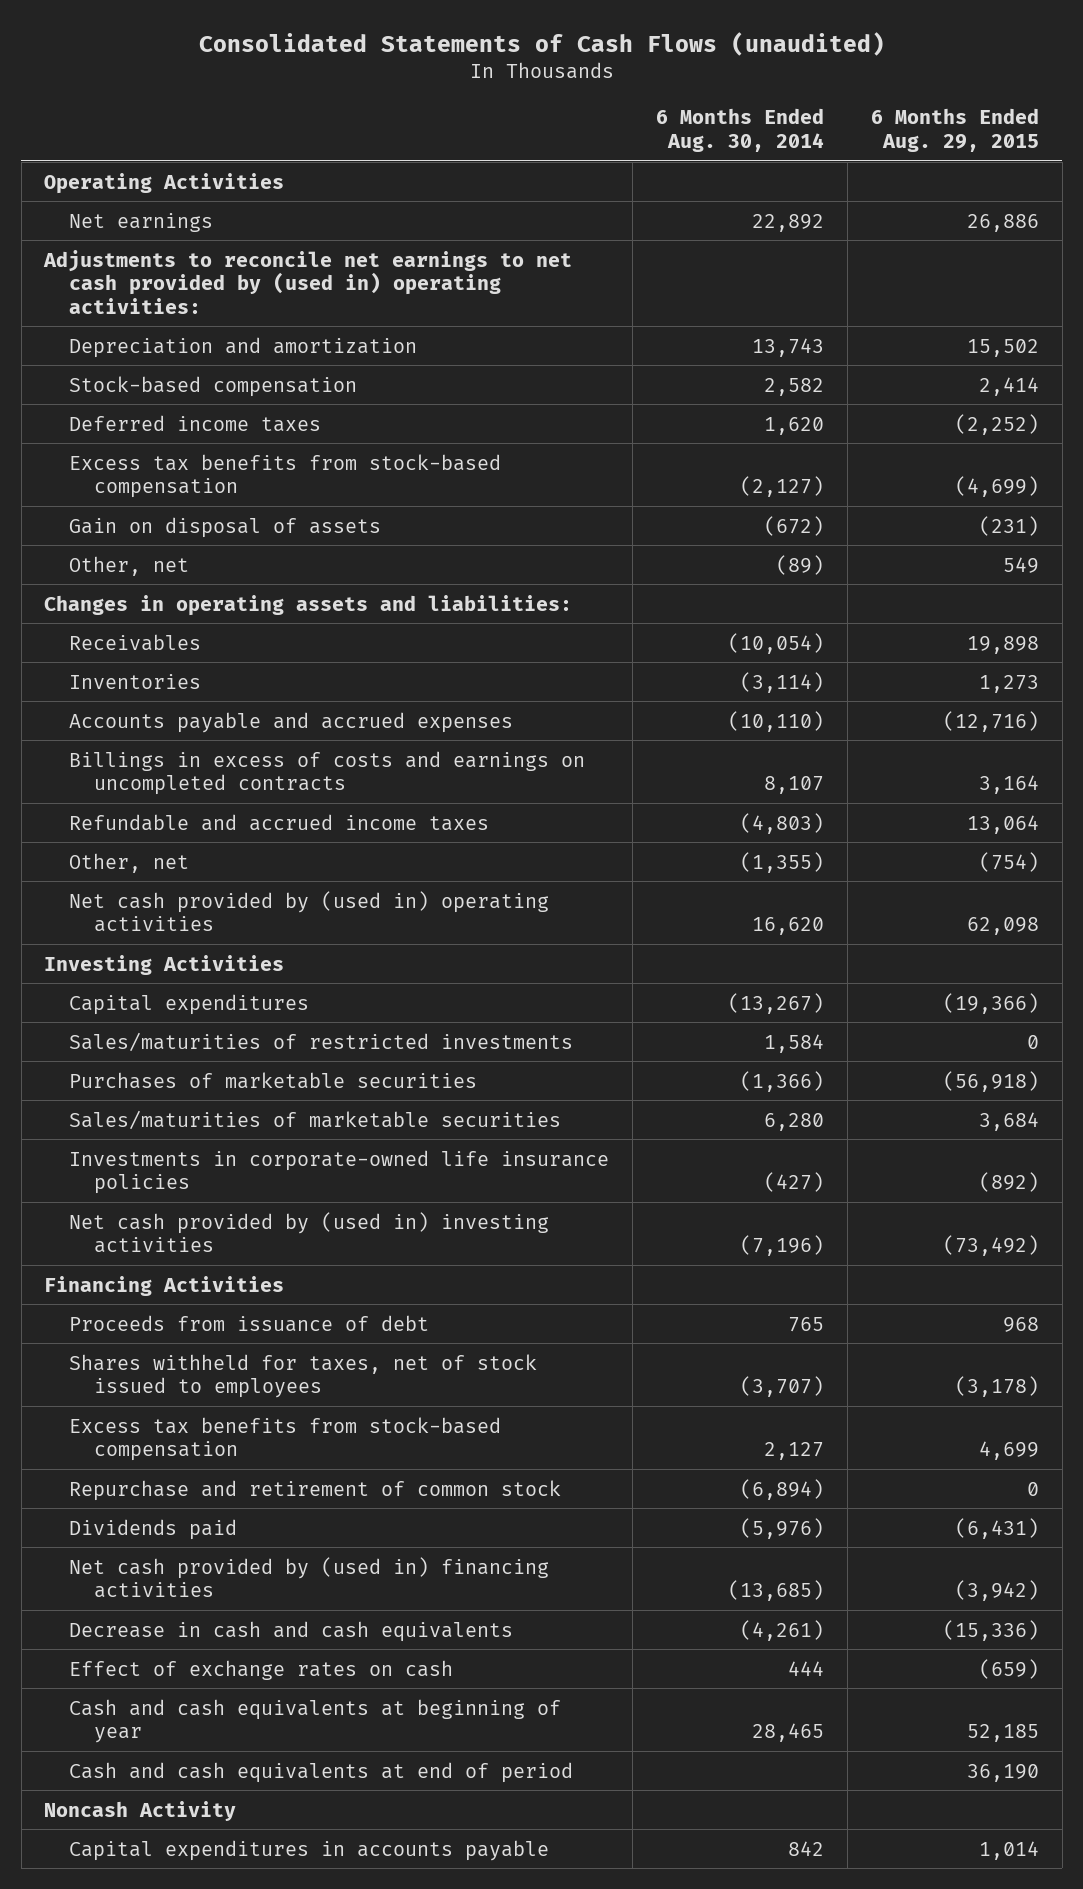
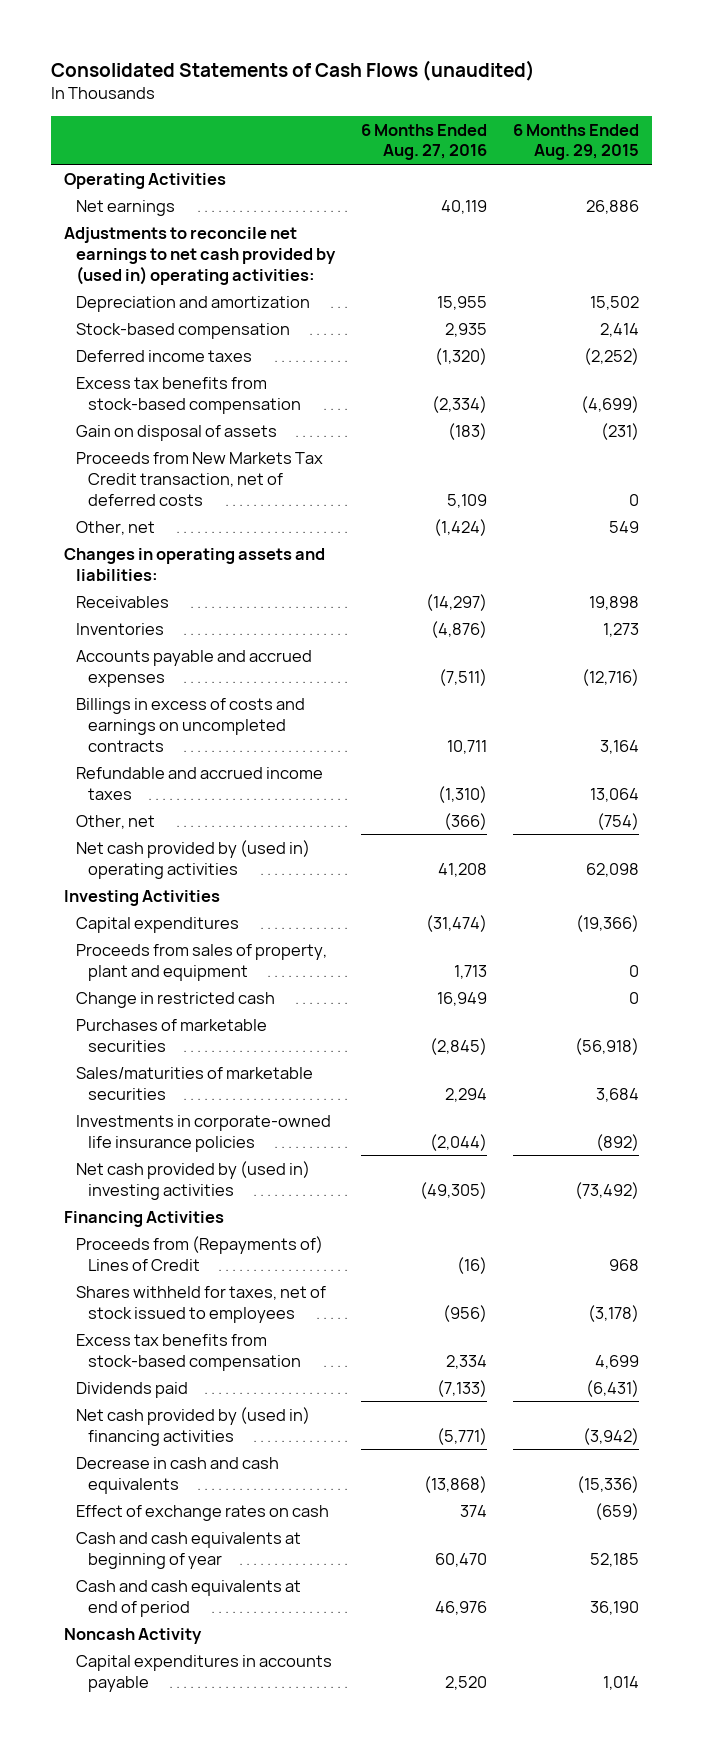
[656,108,825,153] 6 Months Ended Aug. 30, 2014 -> none
none -> [361,123,488,161] 6 Months Ended Aug. 27, 2016
none -> [76,451,324,506] Proceeds from New Markets Tax Credit transaction, net of deferred costs
[69,1031,574,1052] Sales/maturities of restricted investments -> none
none -> [76,943,328,981] Proceeds from sales of property, plant and equipment
none -> [76,991,276,1008] Change in restricted cash
[69,1314,430,1332] Proceeds from issuance of debt -> [76,1235,324,1271] Proceeds from (Repayments of) Lines of Credit
[69,1479,562,1501] Repurchase and retirement of common stock -> none

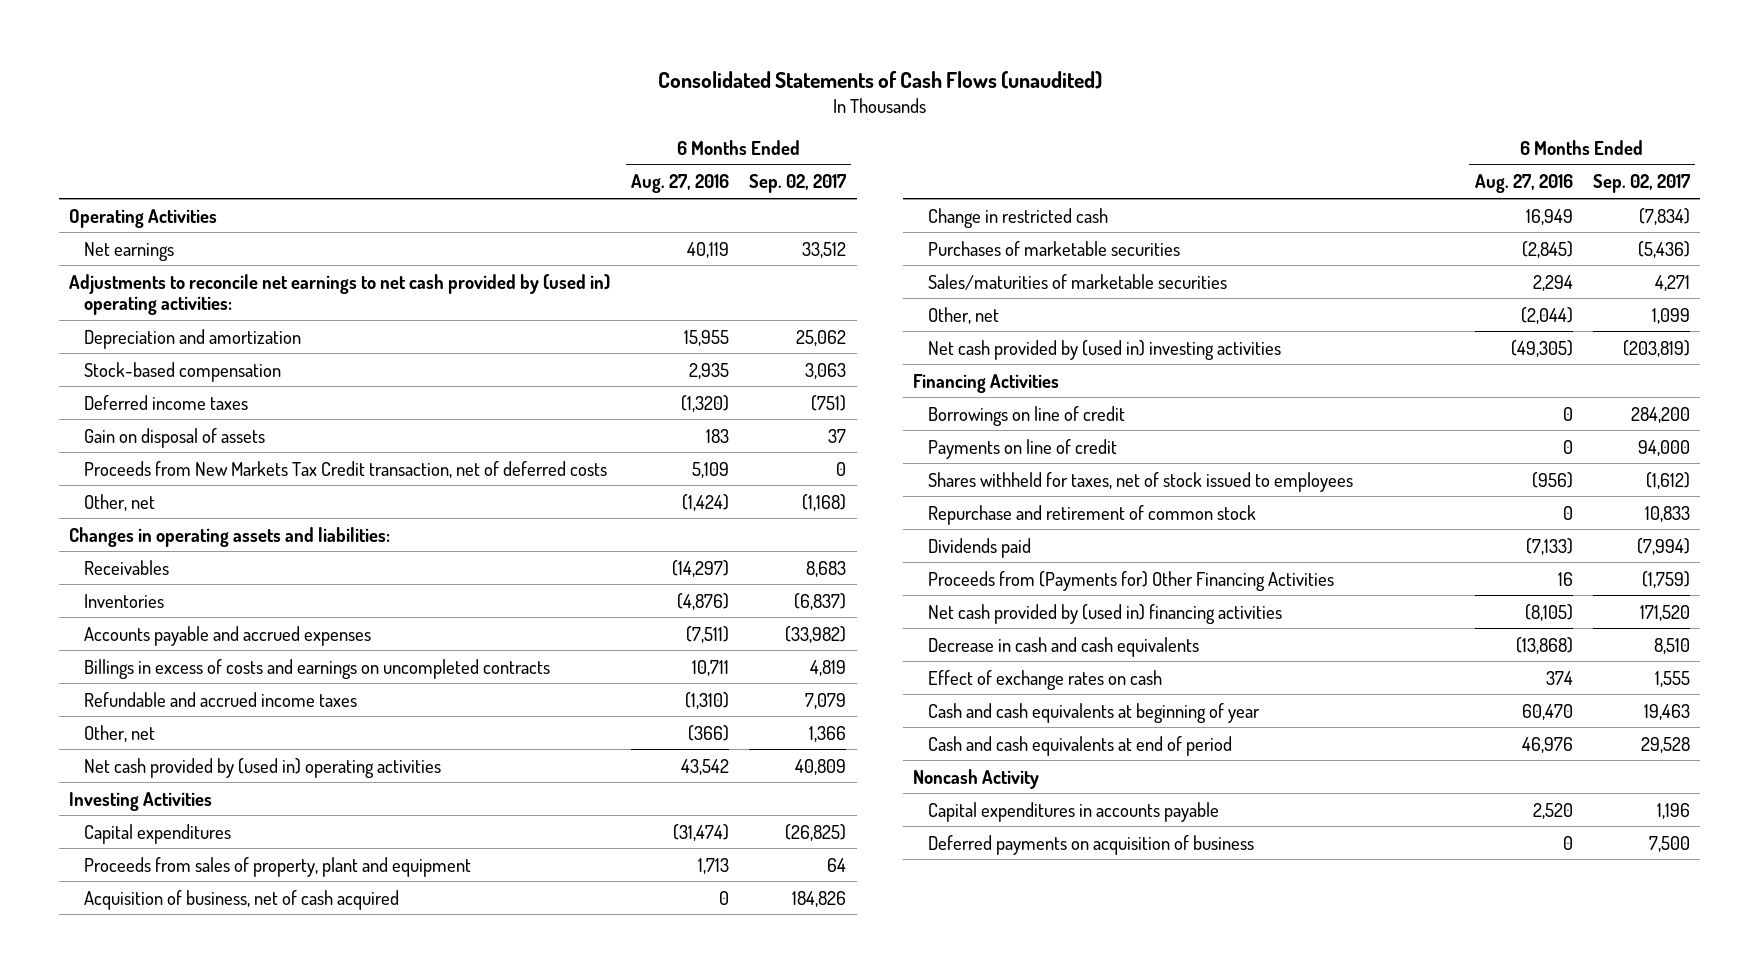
[512,123,639,161] 6 Months Ended Aug. 29, 2015 -> none
none -> [749,174,847,194] Sep. 02, 2017
[76,376,302,414] Excess tax benefits from stock-based compensation -> none
[448,422,488,440] (183) -> [705,428,729,443] 183
[438,862,488,877] 41,208 -> [680,758,729,775] 43,542
none -> [83,889,399,910] Acquisition of business, net of cash acquired
[76,1114,332,1152] Investments in corporate-owned life insurance policies -> [927,306,999,324] Other, net
[76,1235,324,1271] Proceeds from (Repayments of) Lines of Credit -> [927,405,1125,426] Borrowings on line of credit
[457,1256,488,1274] (16) -> [1562,406,1573,421] 0
none -> [927,438,1117,459] Payments on line of credit
[76,1333,302,1371] Excess tax benefits from stock-based compensation -> none
none -> [927,504,1256,525] Repurchase and retirement of common stock
none -> [927,570,1334,591] Proceeds from (Payments for) Other Financing Activities
[437,1427,488,1445] (5,771) -> [1524,603,1573,621] (8,105)
none -> [927,834,1254,855] Deferred payments on acquisition of business

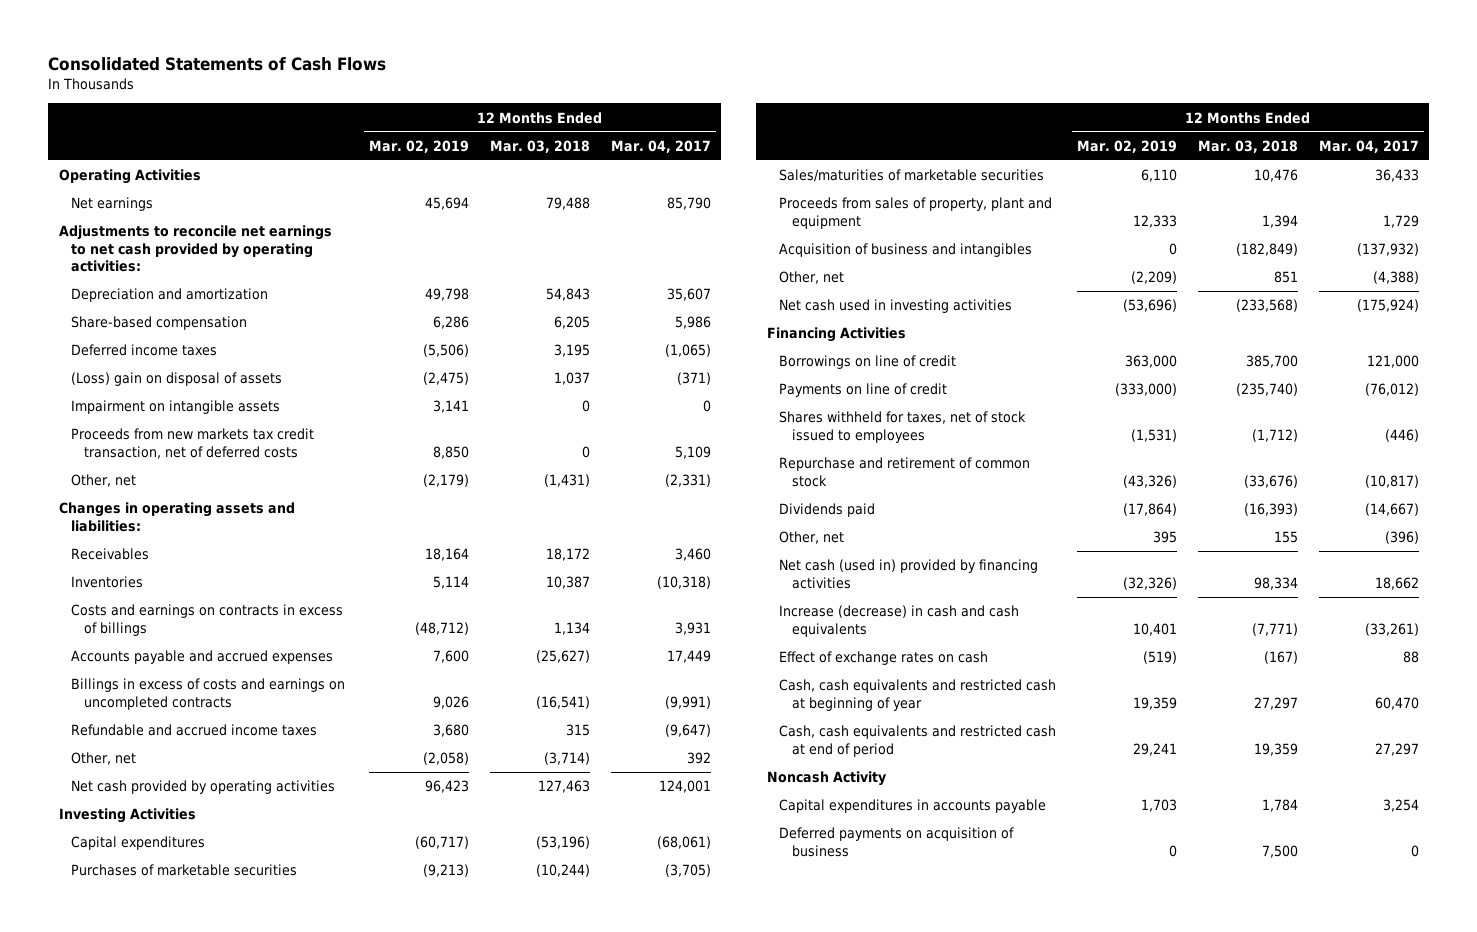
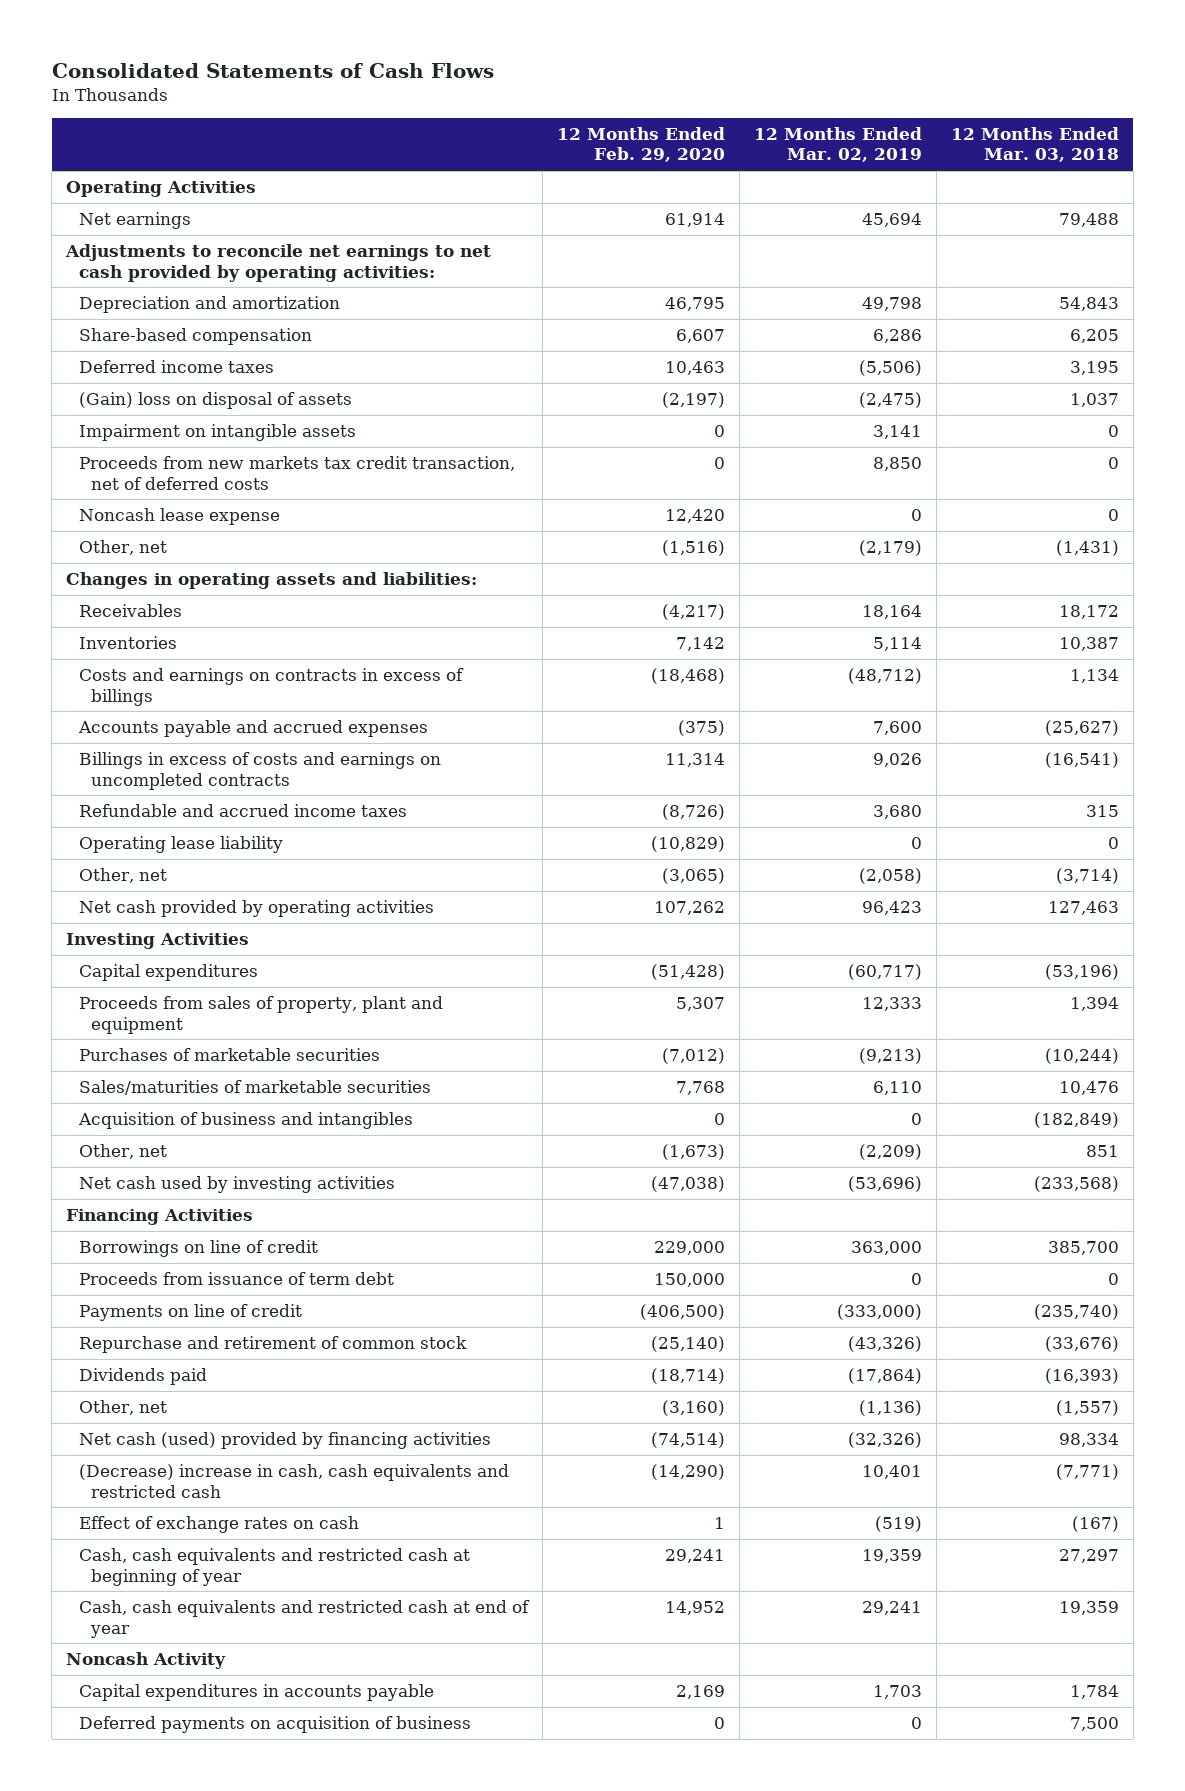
[610,139,711,153] Mar. 04, 2017 -> none
none -> [556,126,725,163] 12 Months Ended Feb. 29, 2020
[71,372,283,387] (Loss) gain on disposal of assets -> [78,392,352,410] (Gain) loss on disposal of assets
none -> [78,508,280,526] Noncash lease expense
none -> [78,836,283,854] Operating lease liability
[779,197,1053,229] Proceeds from sales of property, plant and equipment -> [78,996,443,1034] Proceeds from sales of property, plant and equipment
[779,299,1013,314] Net cash used in investing activities -> [78,1176,395,1194] Net cash used by investing activities
none -> [78,1272,394,1286] Proceeds from issuance of term debt
[779,411,1027,443] Shares withheld for taxes, net of stock issued to employees -> none
[1152,531,1177,544] 395 -> [858,1400,922,1417] (1,136)
[1273,531,1298,544] 155 -> [1055,1400,1119,1417] (1,557)
[779,559,1039,589] Net cash (used in) provided by financing activities -> [78,1432,491,1450] Net cash (used) provided by financing activities
[779,605,1020,637] Increase (decrease) in cash and cash equivalents -> [78,1464,509,1498] (Decrease) increase in cash, cash equivalents and restricted cash
[779,725,1057,757] Cash, cash equivalents and restricted cash at end of period -> [78,1600,530,1638] Cash, cash equivalents and restricted cash at end of year

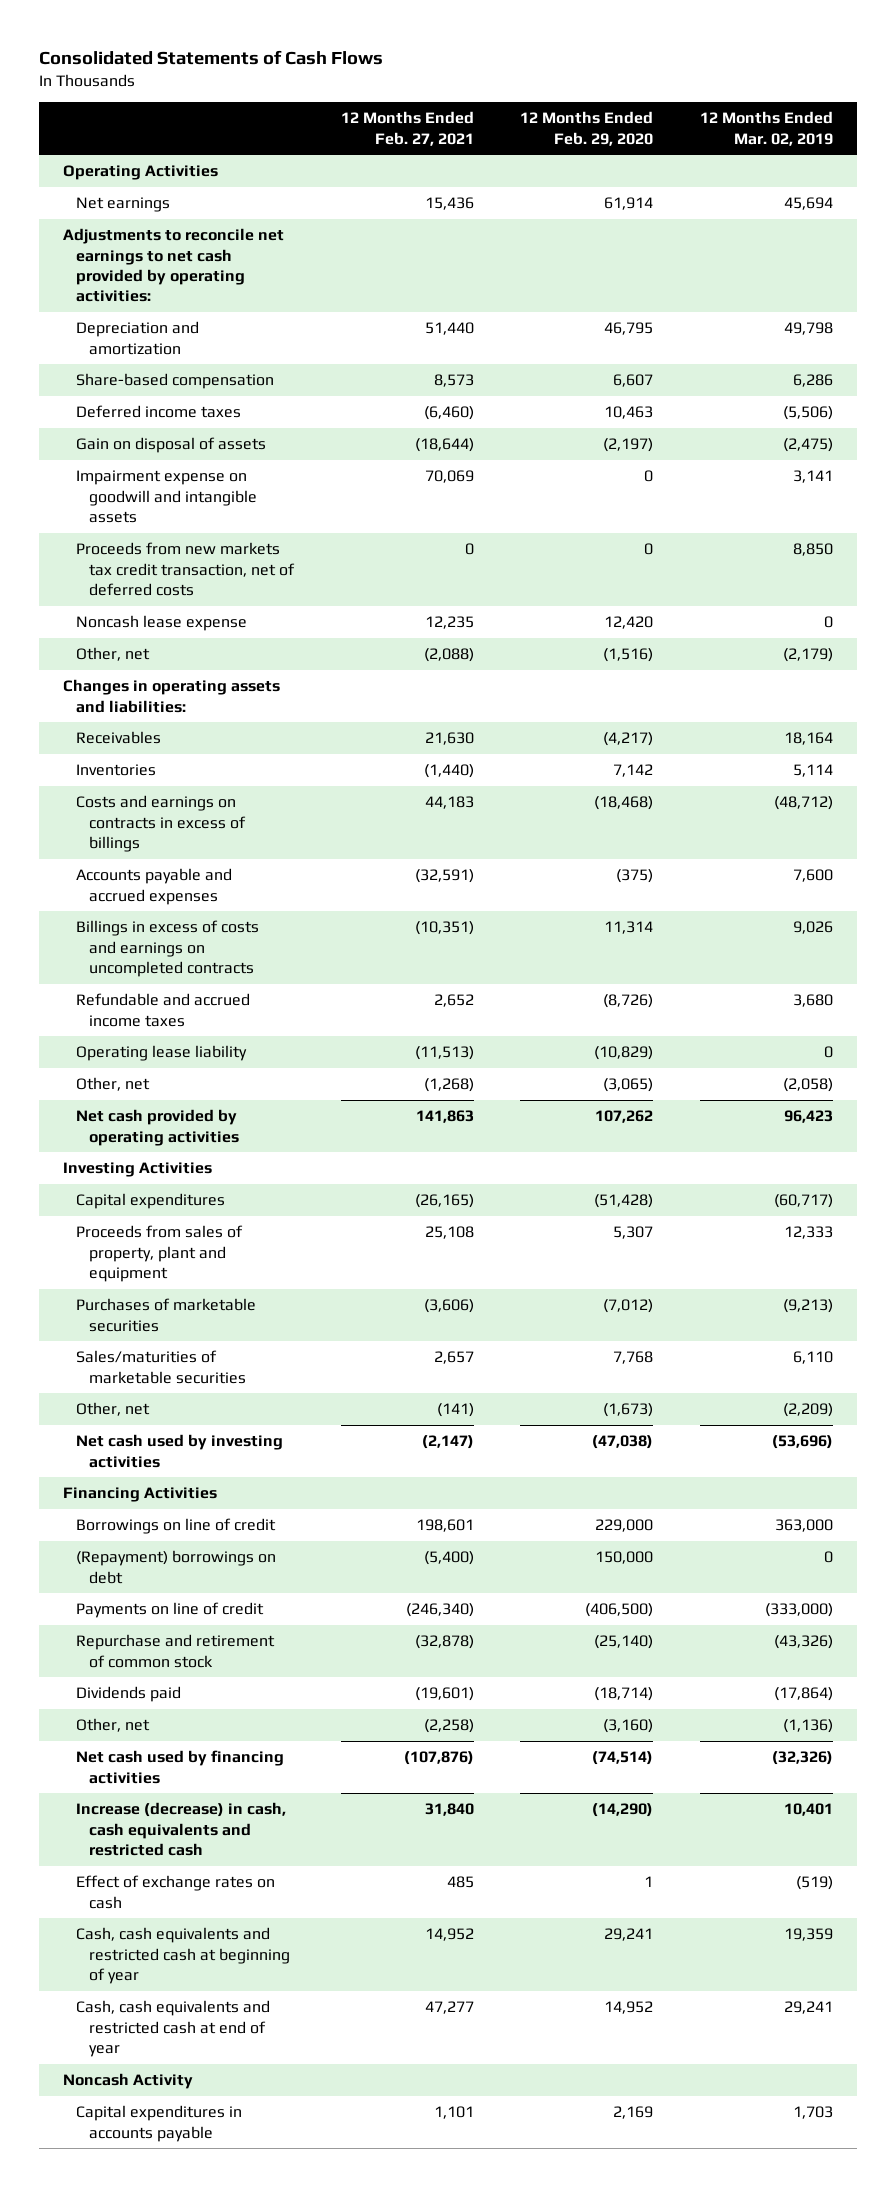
[950,126,1119,163] 12 Months Ended Mar. 03, 2018 -> none
none -> [340,111,474,146] 12 Months Ended Feb. 27, 2021
[78,392,352,410] (Gain) loss on disposal of assets -> [75,437,266,454] Gain on disposal of assets
[78,424,356,442] Impairment on intangible assets -> [75,470,257,523] Impairment expense on goodwill and intangible assets
[77,1112,413,1130] Acquisition of business and intangibles -> none
[78,1272,394,1286] Proceeds from issuance of term debt -> none
none -> [75,1550,276,1584] (Repayment) borrowings on debt
[78,1432,491,1450] Net cash (used) provided by financing activities -> [75,1750,284,1784] Net cash used by financing activities
[78,1464,509,1498] (Decrease) increase in cash, cash equivalents and restricted cash -> [75,1802,286,1856] Increase (decrease) in cash, cash equivalents and restricted cash
[78,1716,471,1734] Deferred payments on acquisition of business -> none

